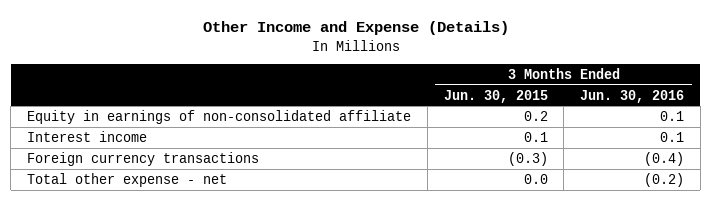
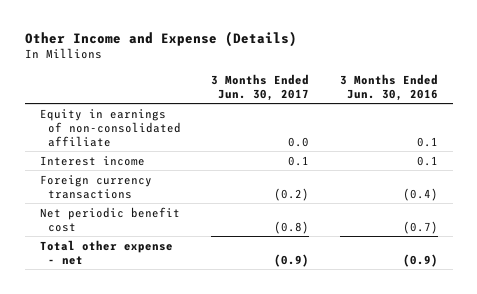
[443,89,548,103] Jun. 30, 2015 -> none
none -> [211,73,310,101] 3 Months Ended Jun. 30, 2017
none -> [39,206,180,232] Net periodic benefit cost
[643,172,684,187] (0.2) -> [402,253,438,267] (0.9)

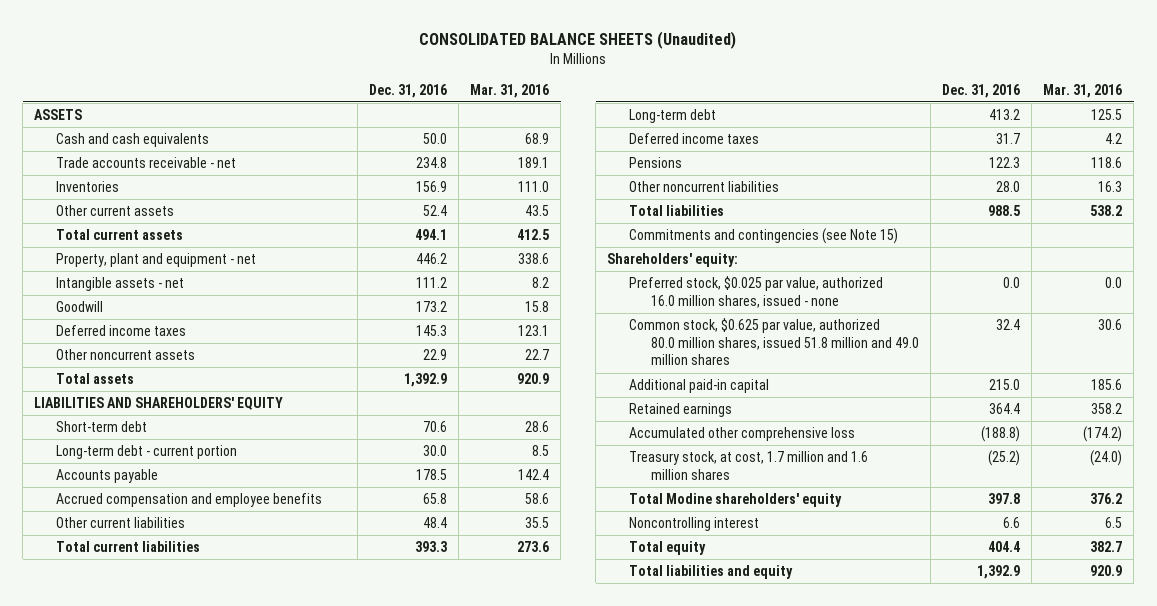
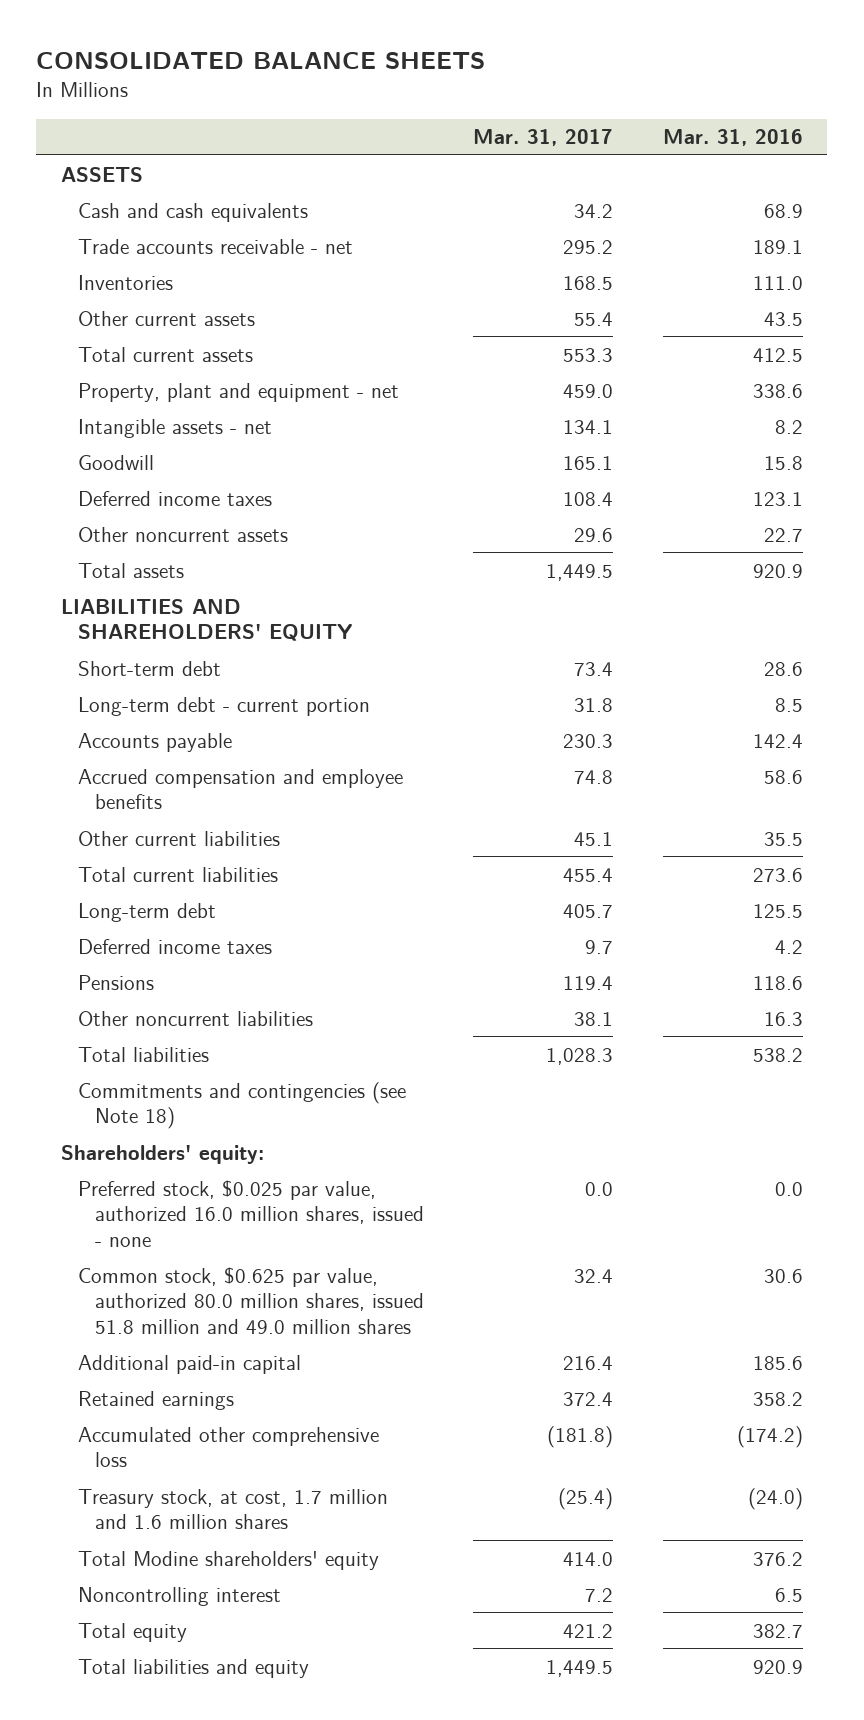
[419,30,737,49] CONSOLIDATED BALANCE SHEETS (Unaudited) -> [36,51,486,69] CONSOLIDATED BALANCE SHEETS
[369,83,448,98] Dec. 31, 2016 -> none
none -> [473,129,614,147] Mar. 31, 2017
[629,228,899,245] Commitments and contingencies (see Note 15) -> [78,1081,407,1130] Commitments and contingencies (see Note 18)

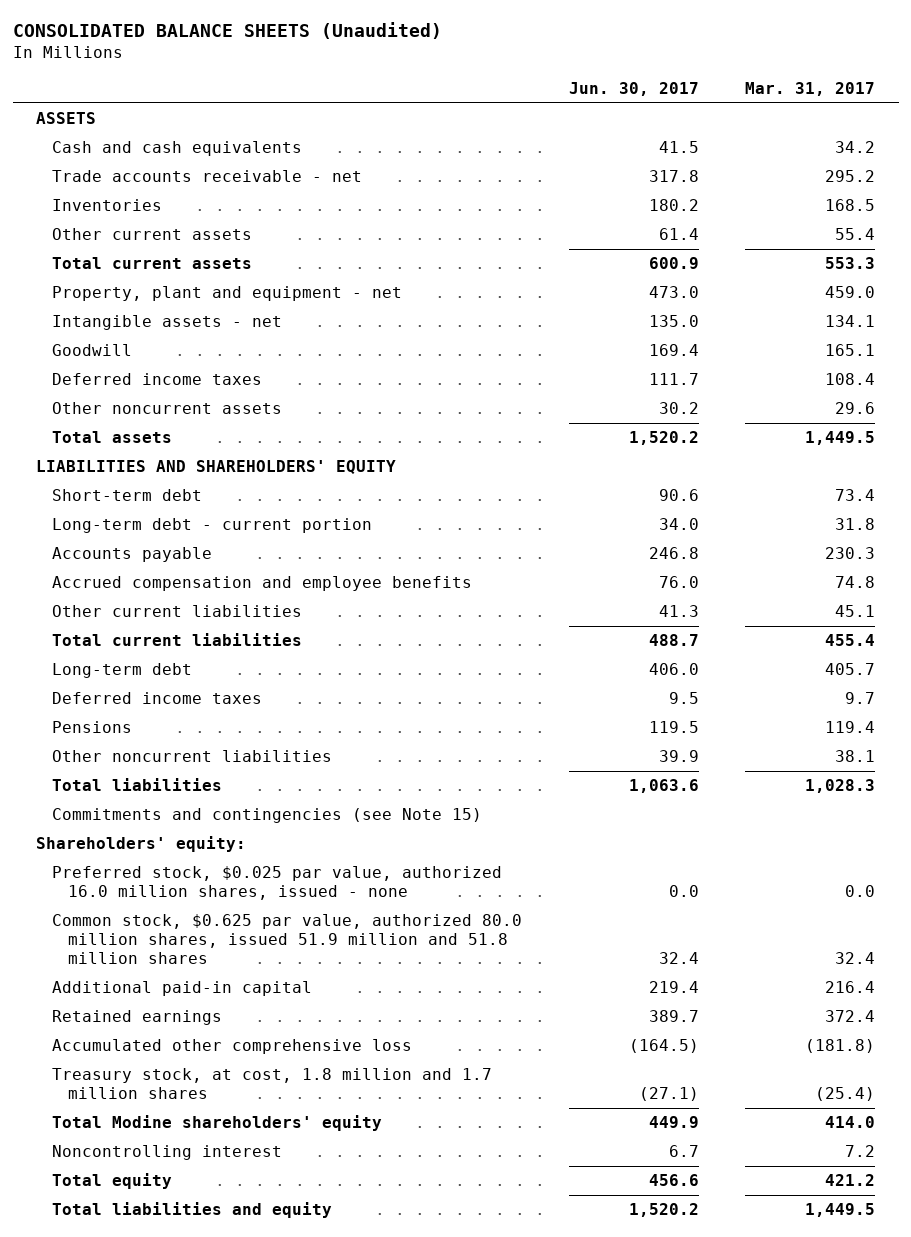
[36,51,486,69] CONSOLIDATED BALANCE SHEETS -> [12,21,442,39] CONSOLIDATED BALANCE SHEETS (Unaudited)
[662,129,803,147] Mar. 31, 2016 -> none
none -> [568,81,699,96] Jun. 30, 2017
[78,1081,407,1130] Commitments and contingencies (see Note 18) -> [52,808,483,824] Commitments and contingencies (see Note 15)
[78,1266,425,1334] Common stock, $0.625 par value, authorized 80.0 million shares, issued 51.8 million and 49.0 million shares -> [52,914,523,965] Common stock, $0.625 par value, authorized 80.0 million shares, issued 51.9 million and 51.8 million shares
[78,1488,389,1530] Treasury stock, at cost, 1.7 million and 1.6 million shares -> [52,1068,493,1100] Treasury stock, at cost, 1.8 million and 1.7 million shares

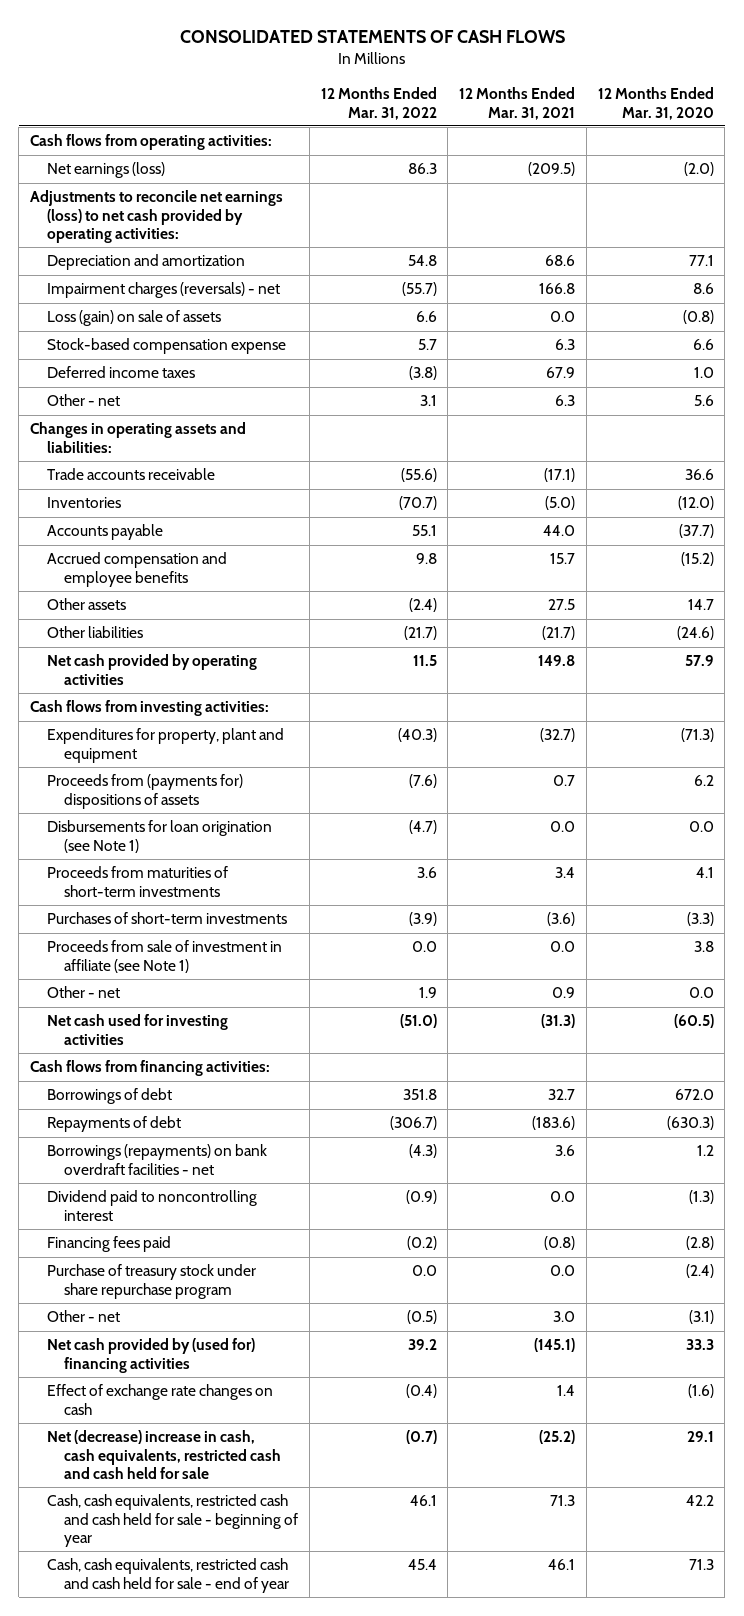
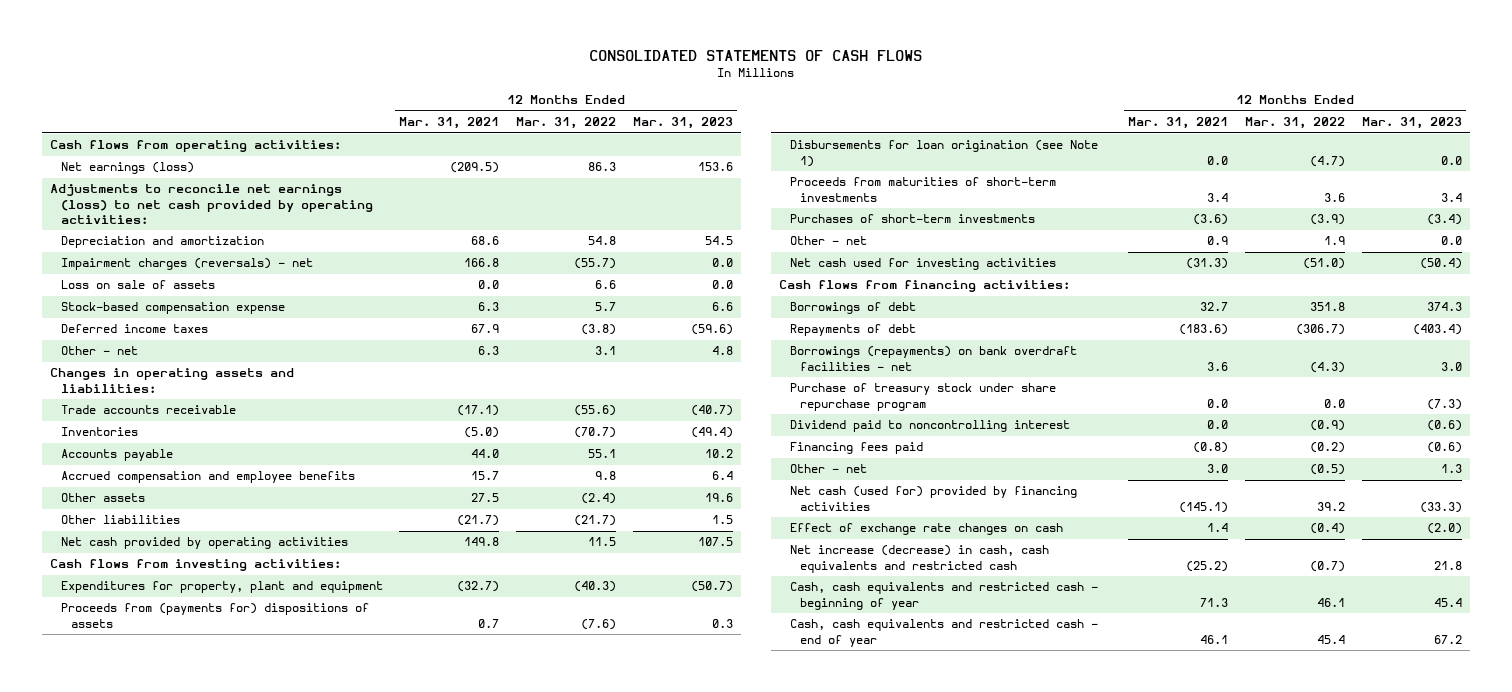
[597,87,714,120] 12 Months Ended Mar. 31, 2020 -> none
none -> [632,117,733,130] Mar. 31, 2023
[47,310,222,327] Loss (gain) on sale of assets -> [60,280,215,290] Loss on sale of assets
[47,940,283,973] Proceeds from sale of investment in affiliate (see Note 1) -> none
[47,1264,257,1299] Purchase of treasury stock under share repurchase program -> [789,383,1056,411] Purchase of treasury stock under share repurchase program
[47,1338,256,1373] Net cash provided by (used for) financing activities -> [789,486,1077,511] Net cash (used for) provided by financing activities
[47,1430,282,1480] Net (decrease) increase in cash, cash equivalents, restricted cash and cash held for sale -> [789,545,1049,573] Net increase (decrease) in cash, cash equivalents and restricted cash
[47,1494,299,1548] Cash, cash equivalents, restricted cash and cash held for sale - beginning of year -> [789,582,1098,610] Cash, cash equivalents and restricted cash - beginning of year
[47,1558,290,1593] Cash, cash equivalents, restricted cash and cash held for sale - end of year -> [789,619,1098,647] Cash, cash equivalents and restricted cash - end of year

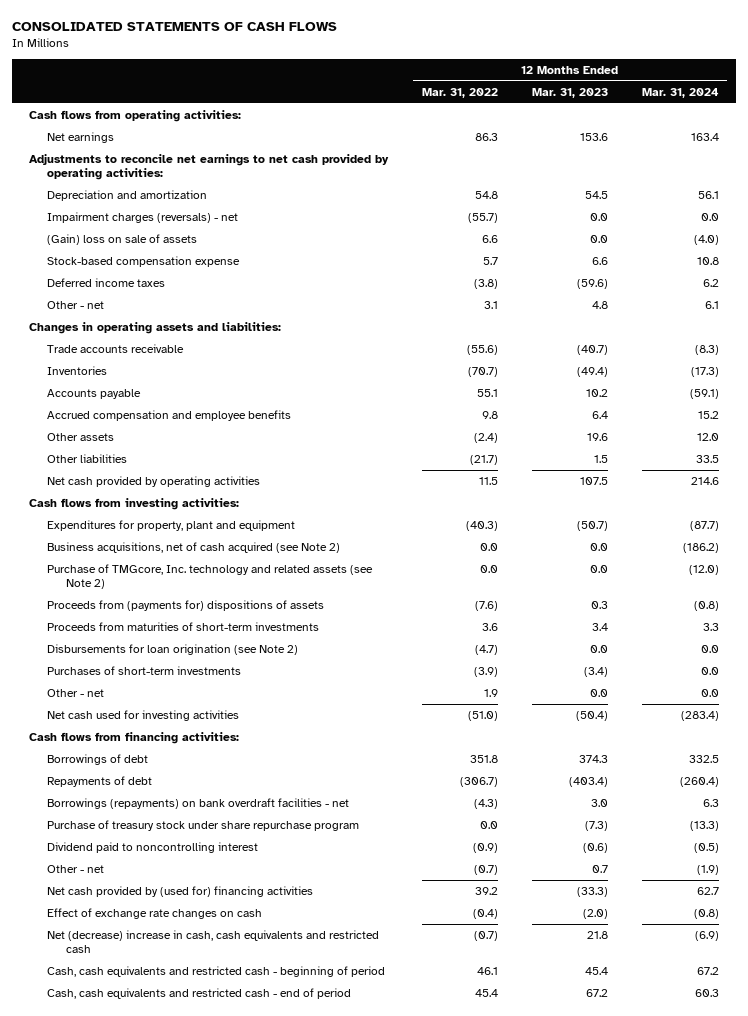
[399,117,500,130] Mar. 31, 2021 -> none
none -> [641,87,719,98] Mar. 31, 2024
[60,162,194,175] Net earnings (loss) -> [47,131,115,143] Net earnings
[50,184,373,224] Adjustments to reconcile net earnings (loss) to net cash provided by operating activities: -> [28,153,389,181] Adjustments to reconcile net earnings to net cash provided by operating activities:
[60,280,215,290] Loss on sale of assets -> [47,233,198,245] (Gain) loss on sale of assets
none -> [47,541,341,553] Business acquisitions, net of cash acquired (see Note 2)
none -> [47,563,374,590] Purchase of TMGcore, Inc. technology and related assets (see Note 2)
[789,140,1098,167] Disbursements for loan origination (see Note 1) -> none
none -> [47,643,299,655] Disbursements for loan origination (see Note 2)
[789,442,923,455] Financing fees paid -> none
[1309,464,1345,476] (0.5) -> [473,864,498,875] (0.7)
[1440,464,1462,474] 1.3 -> [591,864,608,873] 0.7
[789,486,1077,511] Net cash (used for) provided by financing activities -> [47,885,314,897] Net cash provided by (used for) financing activities
[789,545,1049,573] Net increase (decrease) in cash, cash equivalents and restricted cash -> [47,929,380,954] Net (decrease) increase in cash, cash equivalents and restricted cash
[789,582,1098,610] Cash, cash equivalents and restricted cash - beginning of year -> [47,965,386,977] Cash, cash equivalents and restricted cash - beginning of period
[789,619,1098,647] Cash, cash equivalents and restricted cash - end of year -> [47,987,352,999] Cash, cash equivalents and restricted cash - end of period

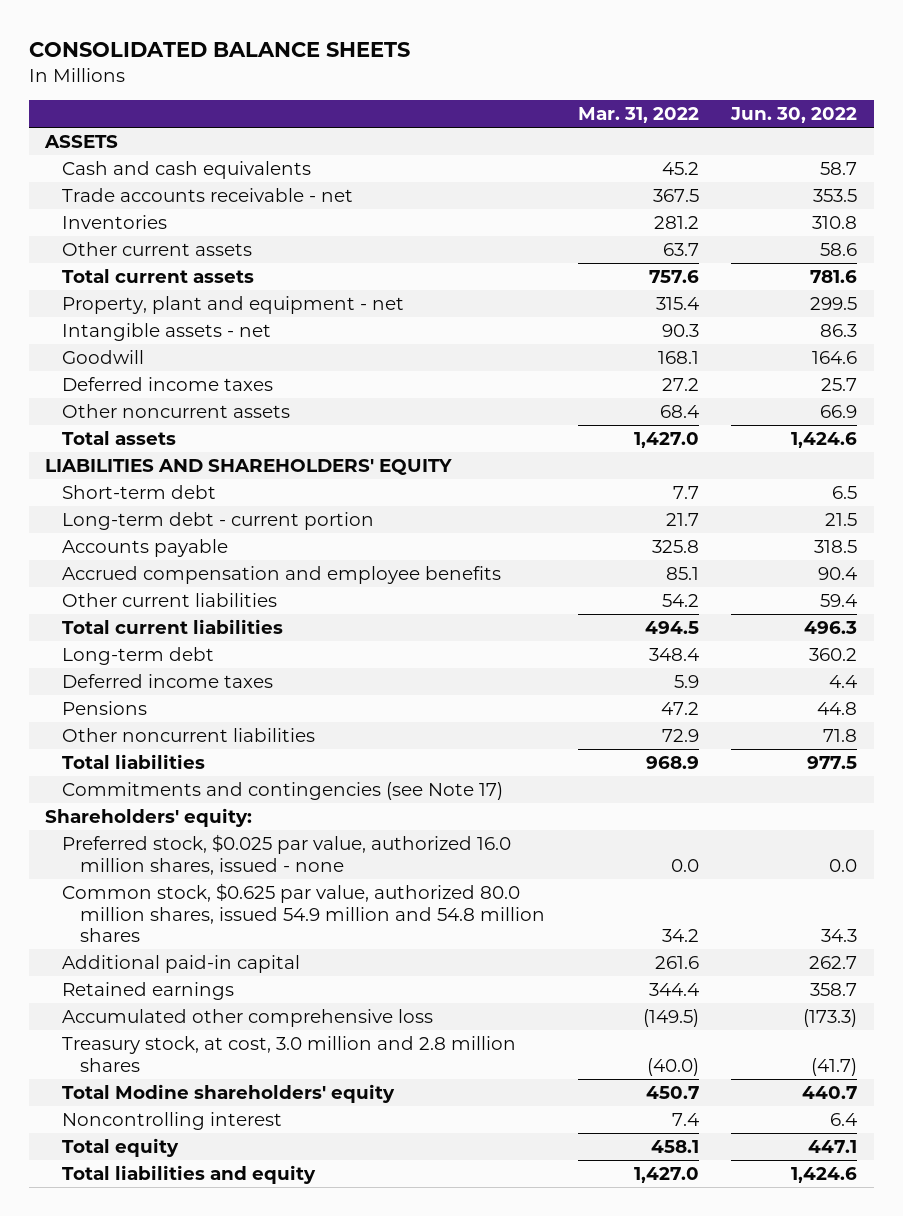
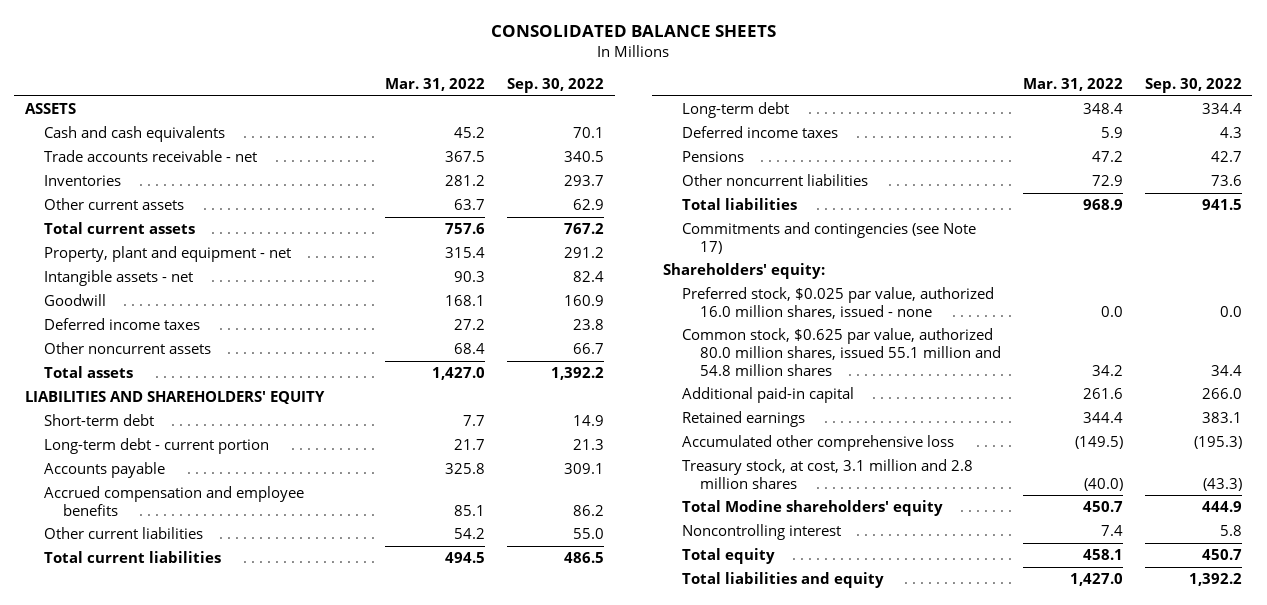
[730,107,858,124] Jun. 30, 2022 -> none
none -> [507,78,605,94] Sep. 30, 2022
[62,882,545,943] Common stock, $0.625 par value, authorized 80.0 million shares, issued 54.9 million and 54.8 million shares -> [681,328,1002,376] Common stock, $0.625 par value, authorized 80.0 million shares, issued 55.1 million and 54.8 million shares
[62,1035,517,1072] Treasury stock, at cost, 3.0 million and 2.8 million shares -> [681,459,973,489] Treasury stock, at cost, 3.1 million and 2.8 million shares

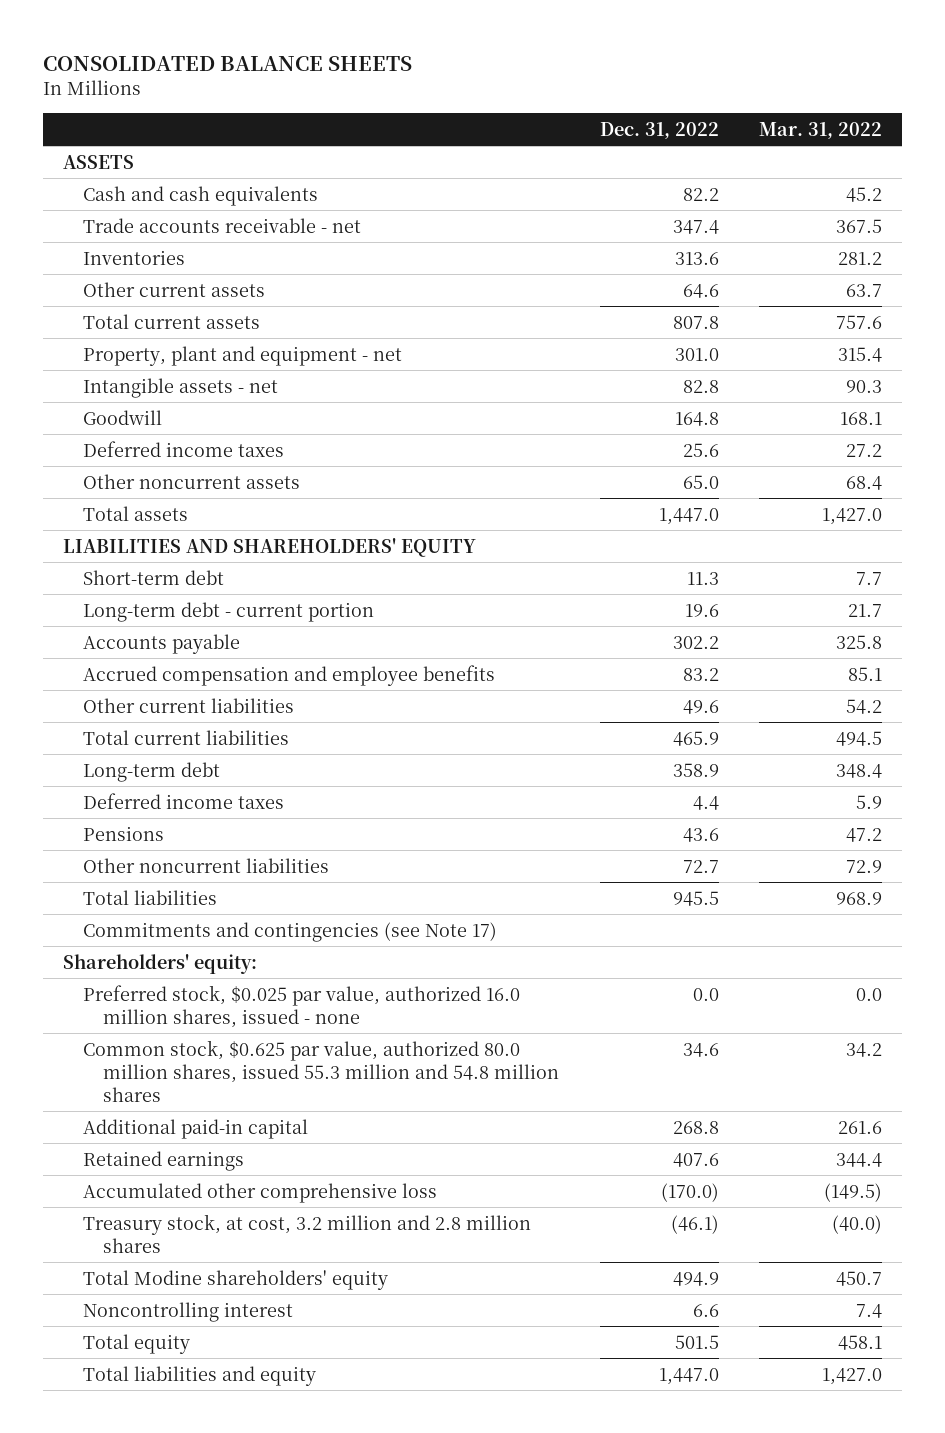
[507,78,605,94] Sep. 30, 2022 -> none
none -> [599,121,719,139] Dec. 31, 2022
[681,328,1002,376] Common stock, $0.625 par value, authorized 80.0 million shares, issued 55.1 million and 54.8 million shares -> [83,1039,560,1102] Common stock, $0.625 par value, authorized 80.0 million shares, issued 55.3 million and 54.8 million shares
[681,459,973,489] Treasury stock, at cost, 3.1 million and 2.8 million shares -> [83,1213,532,1253] Treasury stock, at cost, 3.2 million and 2.8 million shares

